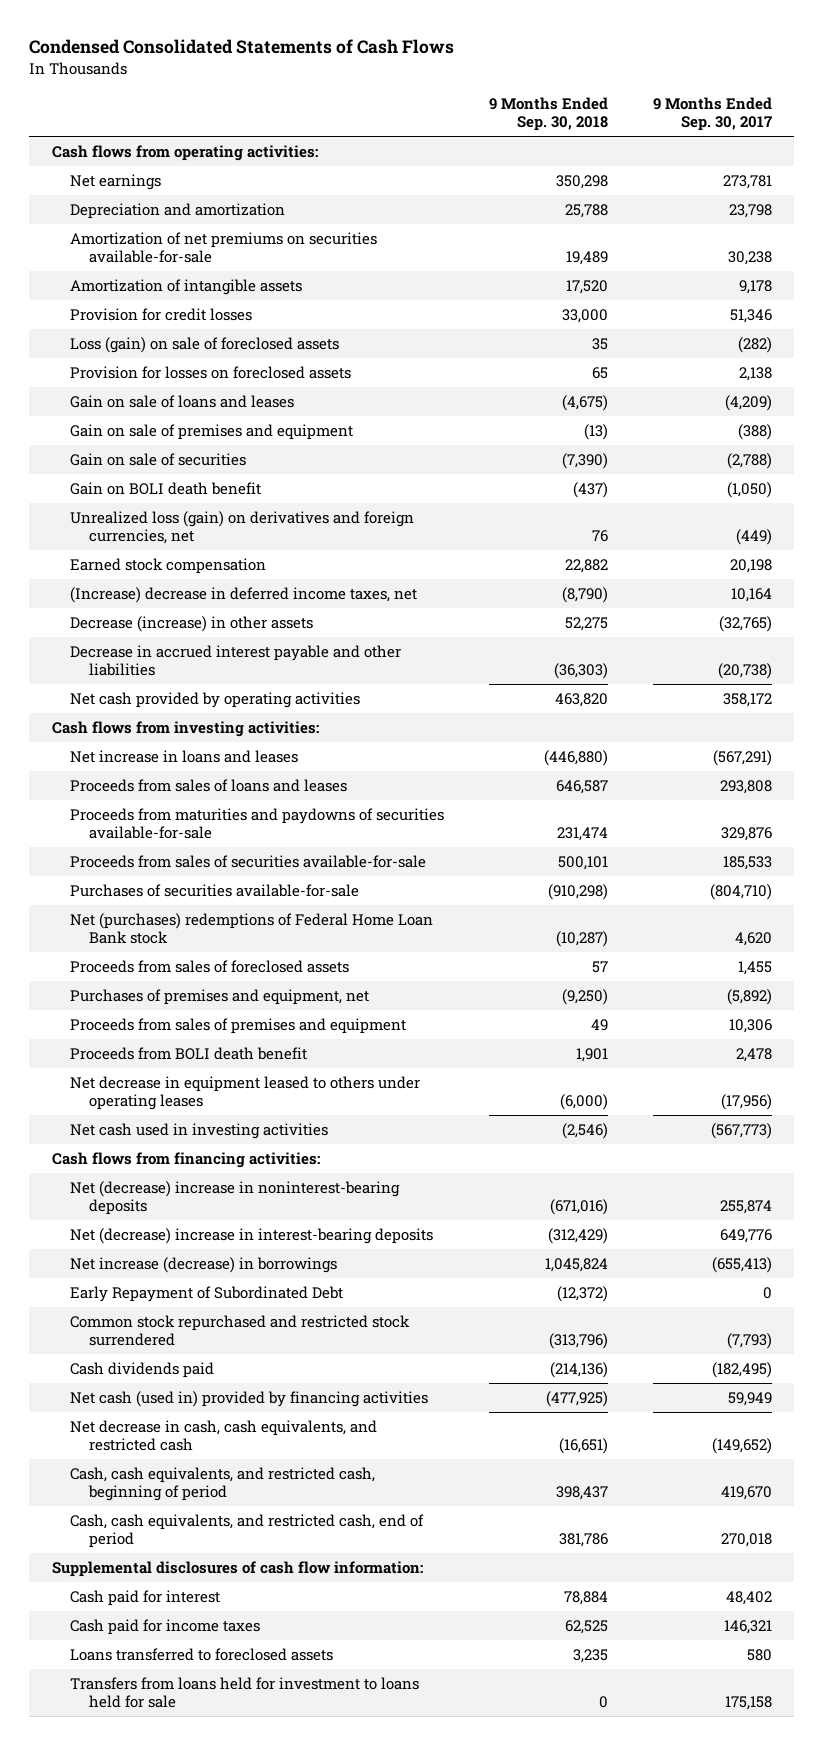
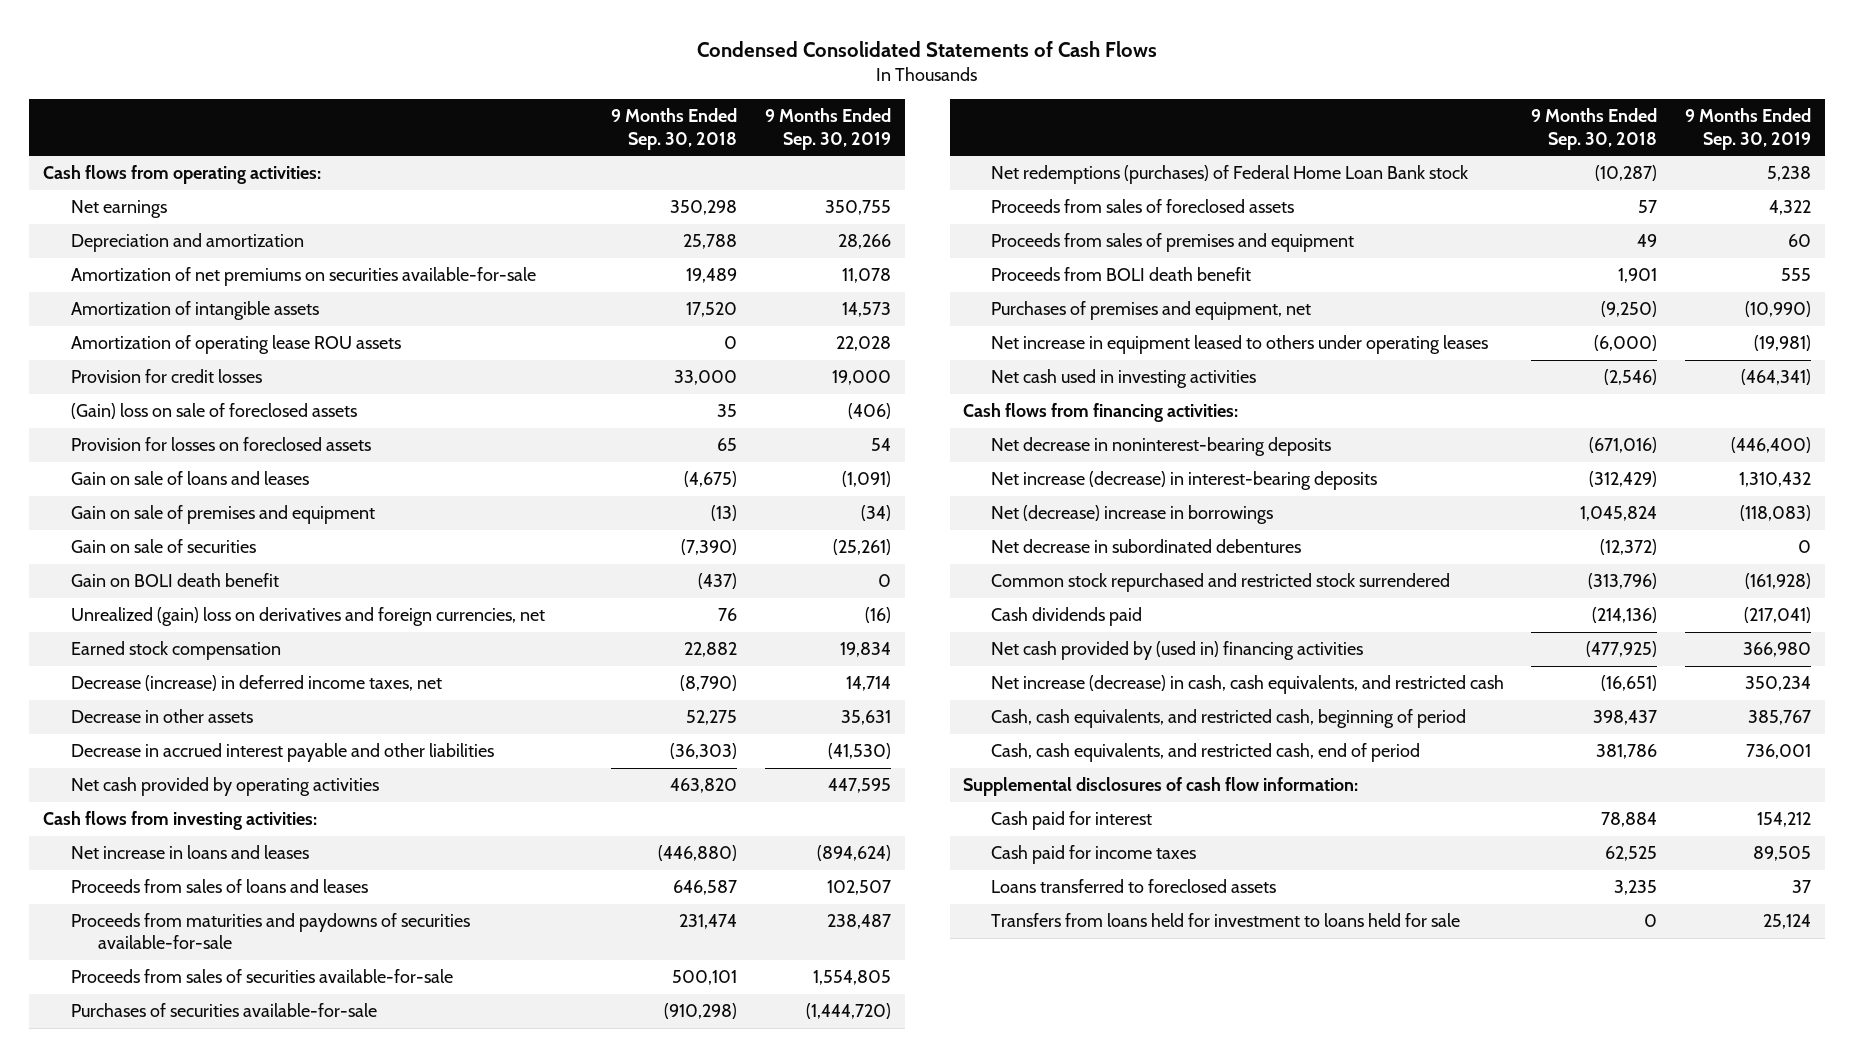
[652,96,772,132] 9 Months Ended Sep. 30, 2017 -> none
none -> [764,108,891,150] 9 Months Ended Sep. 30, 2019
none -> [70,335,401,355] Amortization of operating lease ROU assets
[70,336,340,353] Loss (gain) on sale of foreclosed assets -> [70,403,357,420] (Gain) loss on sale of foreclosed assets
[70,510,415,545] Unrealized loss (gain) on derivatives and foreign currencies, net -> [70,607,545,627] Unrealized (gain) loss on derivatives and foreign currencies, net
[70,586,418,603] (Increase) decrease in deferred income taxes, net -> [70,675,442,692] Decrease (increase) in deferred income taxes, net
[70,615,314,632] Decrease (increase) in other assets -> [70,709,253,724] Decrease in other assets
[70,912,434,945] Net (purchases) redemptions of Federal Home Loan Bank stock -> [990,165,1468,185] Net redemptions (purchases) of Federal Home Loan Bank stock
[70,988,370,1005] Purchases of premises and equipment, net -> [990,301,1311,321] Purchases of premises and equipment, net
[70,1075,421,1111] Net decrease in equipment leased to others under operating leases -> [990,335,1488,355] Net increase in equipment leased to others under operating leases
[70,1180,401,1216] Net (decrease) increase in noninterest-bearing deposits -> [990,437,1331,457] Net decrease in noninterest-bearing deposits
[70,1227,434,1244] Net (decrease) increase in interest-bearing deposits -> [990,471,1377,491] Net increase (decrease) in interest-bearing deposits
[70,1256,338,1273] Net increase (decrease) in borrowings -> [990,505,1273,525] Net (decrease) increase in borrowings
[70,1285,344,1302] Early Repayment of Subordinated Debt -> [990,539,1301,554] Net decrease in subordinated debentures
[70,1390,429,1407] Net cash (used in) provided by financing activities -> [990,641,1363,661] Net cash provided by (used in) financing activities
[70,1419,378,1452] Net decrease in cash, cash equivalents, and restricted cash -> [990,675,1504,695] Net increase (decrease) in cash, cash equivalents, and restricted cash

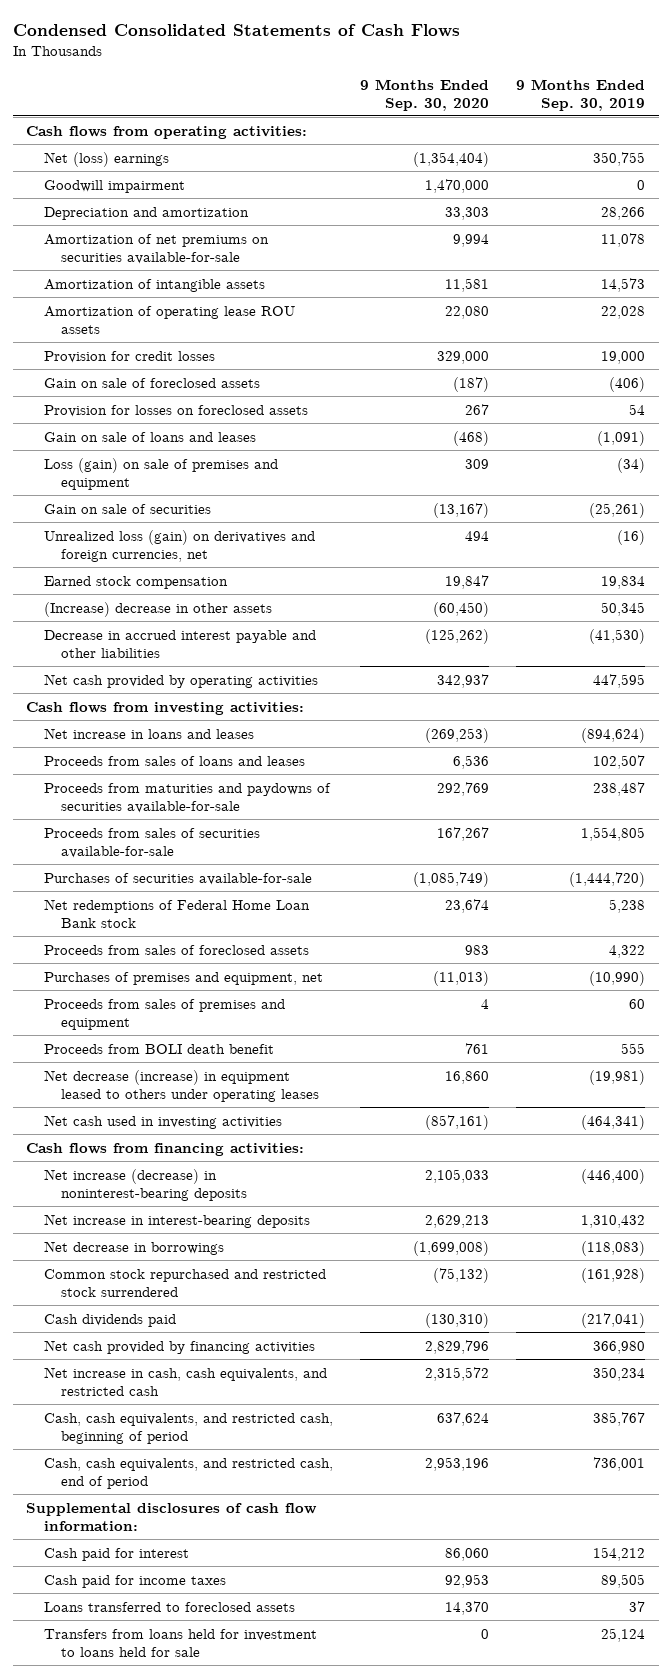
[611,108,738,150] 9 Months Ended Sep. 30, 2018 -> none
none -> [360,78,490,111] 9 Months Ended Sep. 30, 2020
[70,200,167,219] Net earnings -> [43,151,169,167] Net (loss) earnings
none -> [43,179,185,193] Goodwill impairment
[70,403,357,420] (Gain) loss on sale of foreclosed assets -> [43,377,260,388] Gain on sale of foreclosed assets
[70,505,375,525] Gain on sale of premises and equipment -> [43,457,278,490] Loss (gain) on sale of premises and equipment
[70,573,279,588] Gain on BOLI death benefit -> none
[70,607,545,627] Unrealized (gain) loss on derivatives and foreign currencies, net -> [43,529,315,562] Unrealized loss (gain) on derivatives and foreign currencies, net
[70,675,442,692] Decrease (increase) in deferred income taxes, net -> none
[70,709,253,724] Decrease in other assets -> [43,601,272,617] (Increase) decrease in other assets
[840,710,891,726] 35,631 -> [601,601,646,616] 50,345
[990,165,1468,185] Net redemptions (purchases) of Federal Home Loan Bank stock -> [43,898,310,928] Net redemptions of Federal Home Loan Bank stock
[990,301,1311,321] Purchases of premises and equipment, net -> [43,971,323,985] Purchases of premises and equipment, net
[990,335,1488,355] Net increase in equipment leased to others under operating leases -> [43,1069,320,1102] Net decrease (increase) in equipment leased to others under operating leases
[990,539,1301,554] Net decrease in subordinated debentures -> none
[990,437,1331,457] Net decrease in noninterest-bearing deposits -> [43,1168,248,1201] Net increase (decrease) in noninterest-bearing deposits
[990,471,1377,491] Net increase (decrease) in interest-bearing deposits -> [43,1213,310,1228] Net increase in interest-bearing deposits
[990,505,1273,525] Net (decrease) increase in borrowings -> [43,1240,224,1255] Net decrease in borrowings
[990,641,1363,661] Net cash provided by (used in) financing activities -> [43,1339,315,1354] Net cash provided by financing activities
[990,675,1504,695] Net increase (decrease) in cash, cash equivalents, and restricted cash -> [43,1366,327,1396] Net increase in cash, cash equivalents, and restricted cash

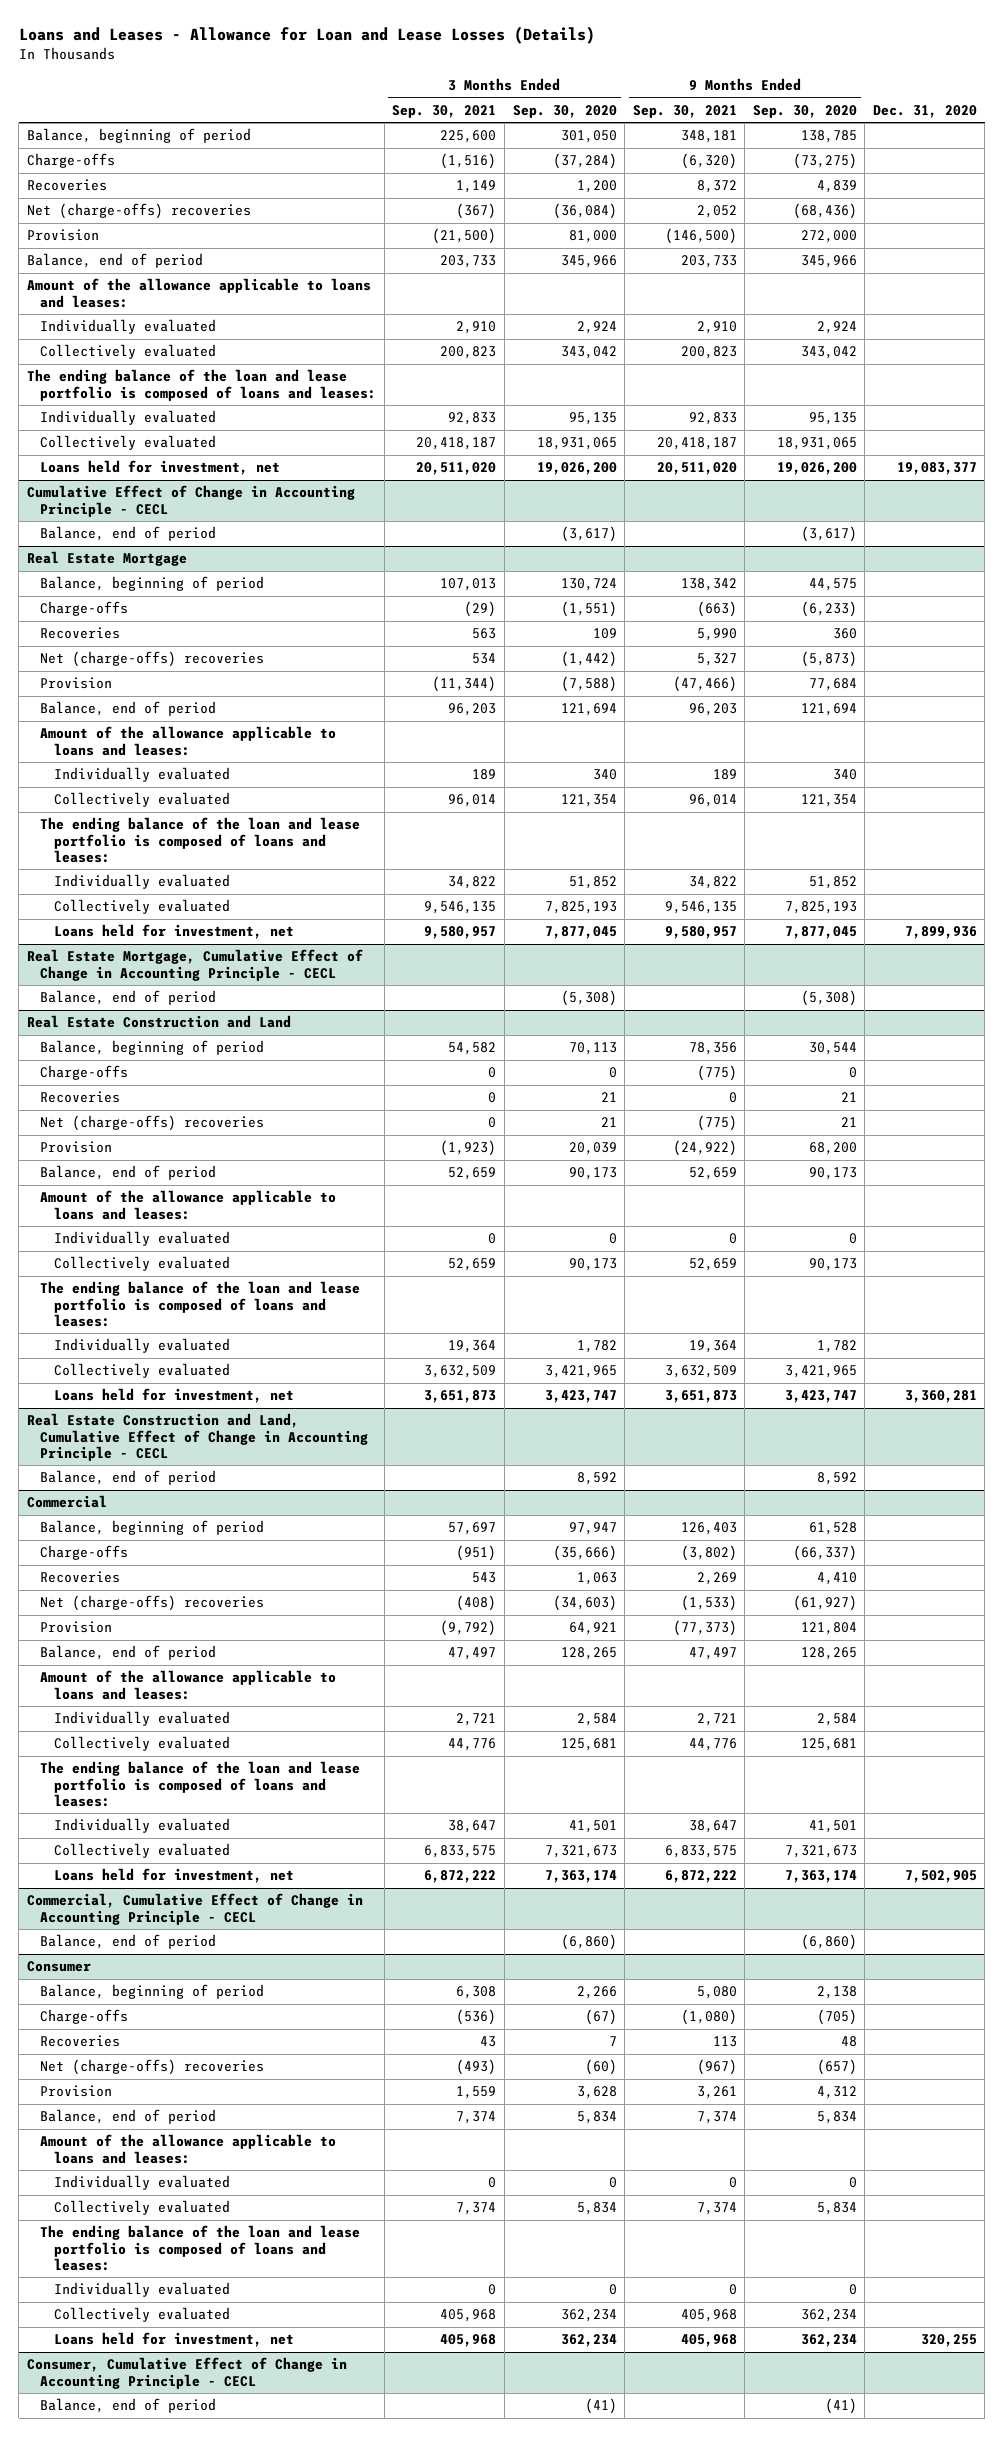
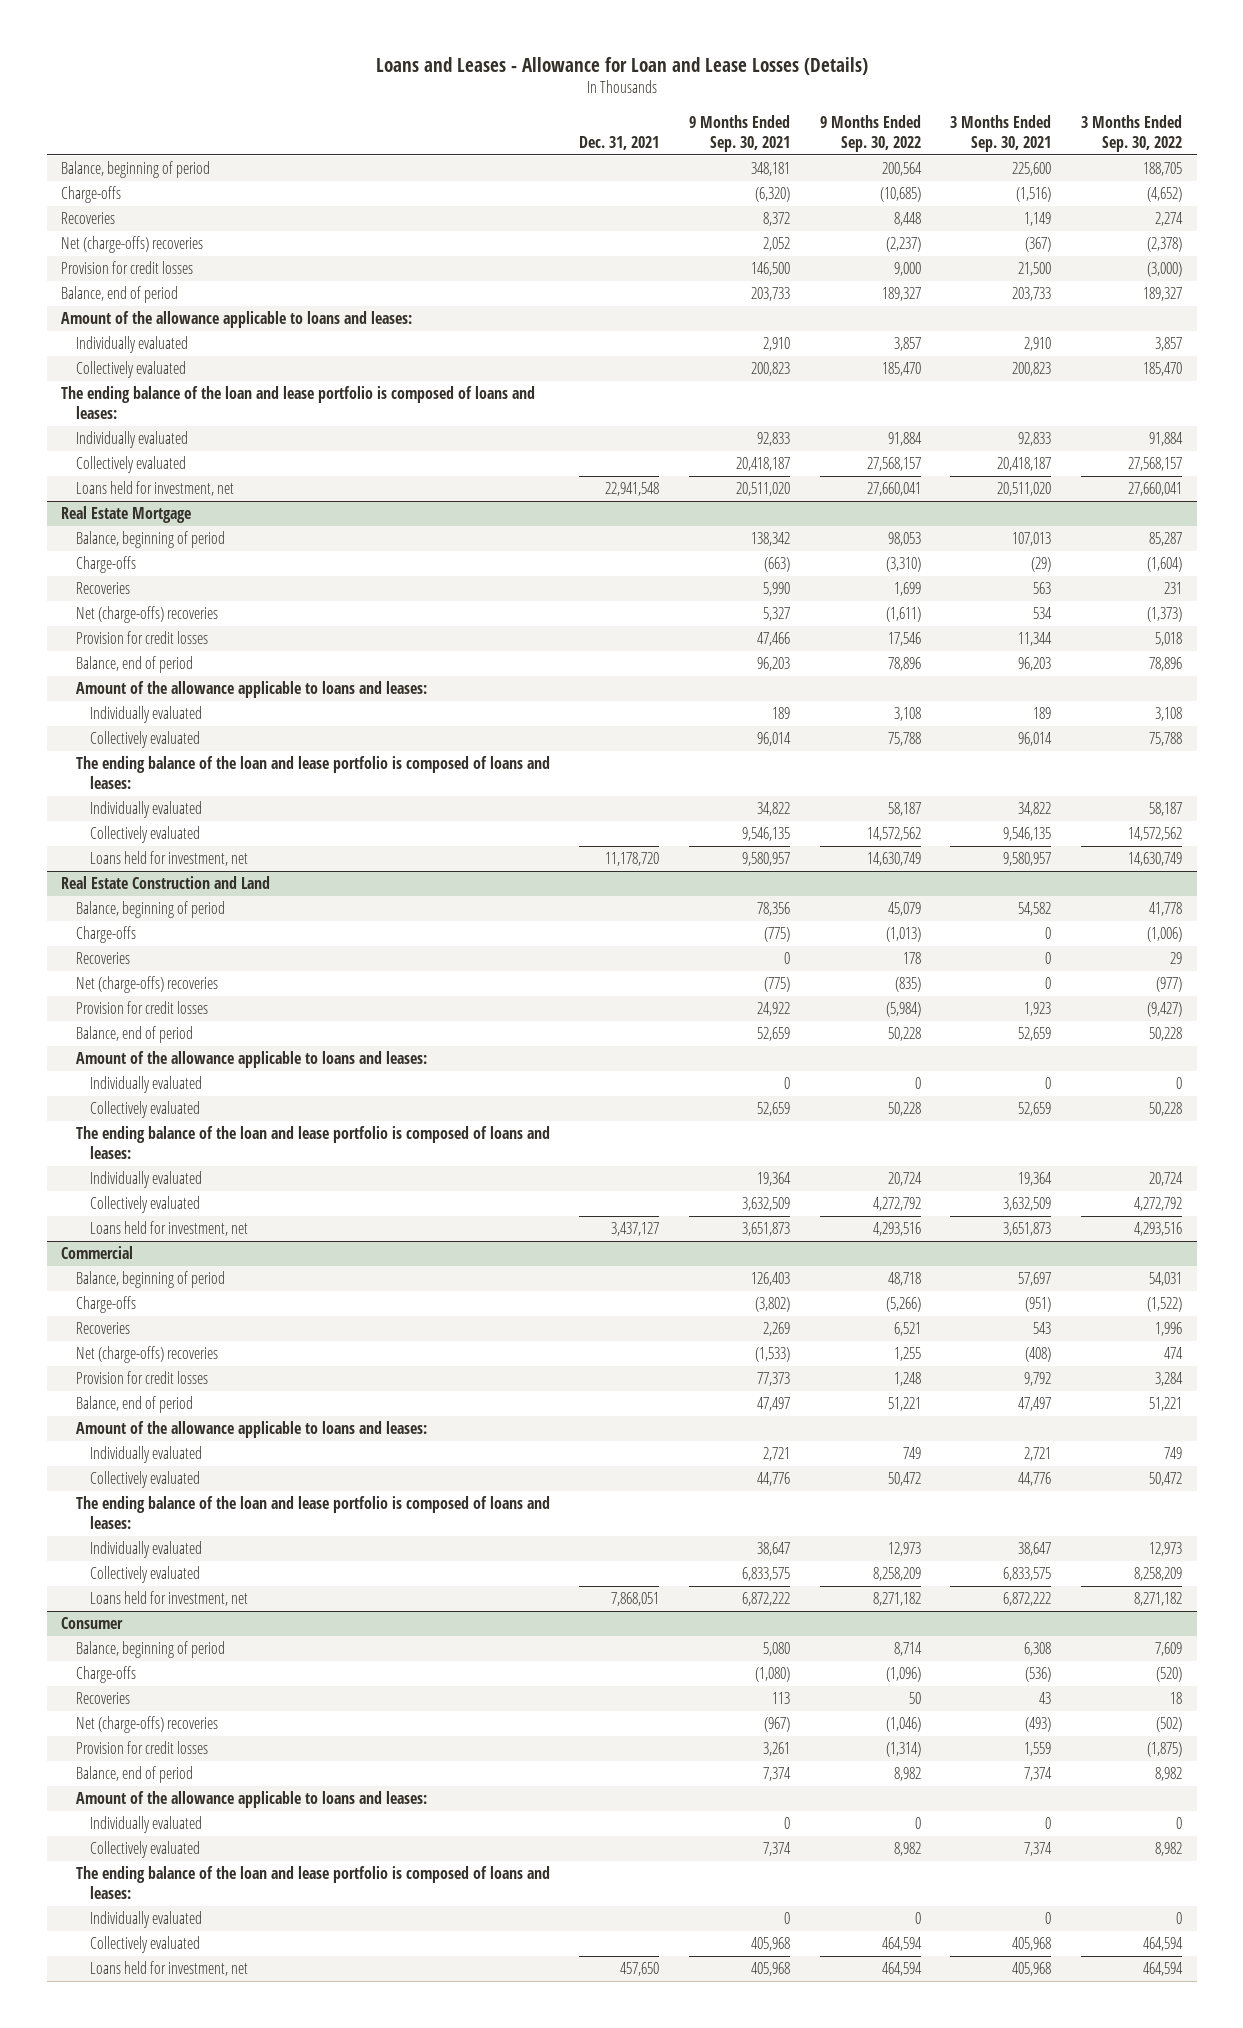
[512,104,617,118] Sep. 30, 2020 -> none
[752,104,857,118] Sep. 30, 2020 -> none
[872,104,977,118] Dec. 31, 2020 -> none
none -> [579,135,660,150] Dec. 31, 2021
none -> [819,114,921,152] 9 Months Ended Sep. 30, 2022
none -> [1080,114,1182,152] 3 Months Ended Sep. 30, 2022
[26,229,99,242] Provision -> [61,261,194,275] Provision for credit losses
[432,228,497,245] (21,500) -> [1018,262,1052,277] 21,500
[664,228,737,245] (146,500) -> [750,262,790,277] 146,500
[26,485,355,517] Cumulative Effect of Change in Accounting Principle - CECL -> none
[40,526,217,542] Balance, end of period -> none
[40,677,113,690] Provision -> [75,631,208,645] Provision for credit losses
[432,676,497,693] (11,344) -> [1018,632,1053,647] 11,344
[672,676,737,693] (47,466) -> [756,632,790,647] 47,466
[26,949,363,981] Real Estate Mortgage, Cumulative Effect of Change in Accounting Principle - CECL -> none
[40,990,217,1006] Balance, end of period -> none
[40,1141,113,1154] Provision -> [75,1001,208,1015] Provision for credit losses
[440,1140,497,1157] (1,923) -> [1024,1002,1052,1017] 1,923
[672,1140,737,1157] (24,922) -> [756,1002,790,1017] 24,922
[26,1413,369,1461] Real Estate Construction and Land, Cumulative Effect of Change in Accounting Principle - CECL -> none
[40,1470,217,1486] Balance, end of period -> none
[40,1621,113,1634] Provision -> [75,1371,208,1385] Provision for credit losses
[440,1620,497,1637] (9,792) -> [1024,1372,1052,1387] 9,792
[672,1620,737,1637] (77,373) -> [756,1372,790,1387] 77,373
[26,1893,363,1925] Commercial, Cumulative Effect of Change in Accounting Principle - CECL -> none
[40,1934,217,1950] Balance, end of period -> none
[40,2085,113,2098] Provision -> [75,1741,208,1755] Provision for credit losses
[26,2357,347,2389] Consumer, Cumulative Effect of Change in Accounting Principle - CECL -> none
[40,2398,217,2414] Balance, end of period -> none

